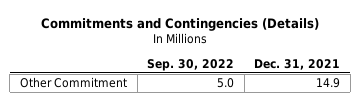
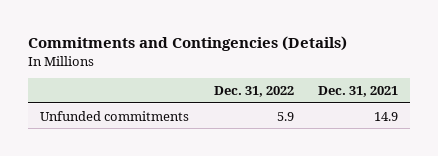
[147,58,235,71] Sep. 30, 2022 -> none
none -> [213,86,294,98] Dec. 31, 2022
[20,77,128,89] Other Commitment -> [40,110,190,121] Unfunded commitments

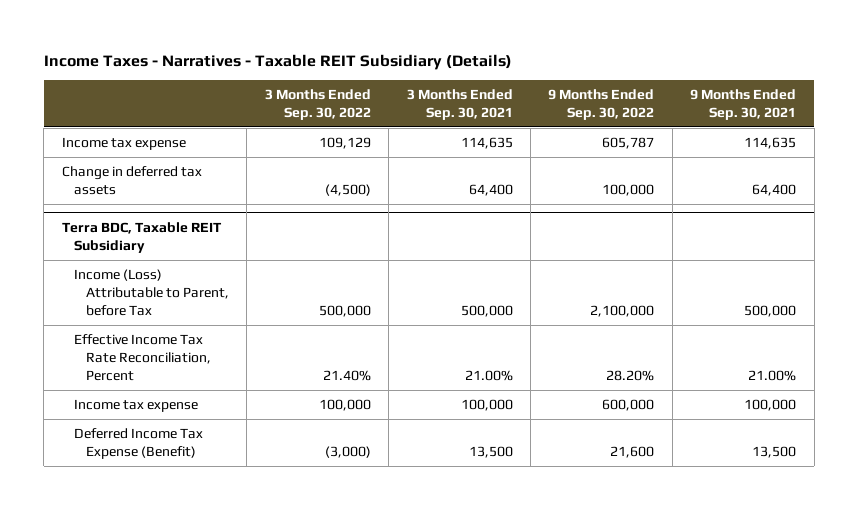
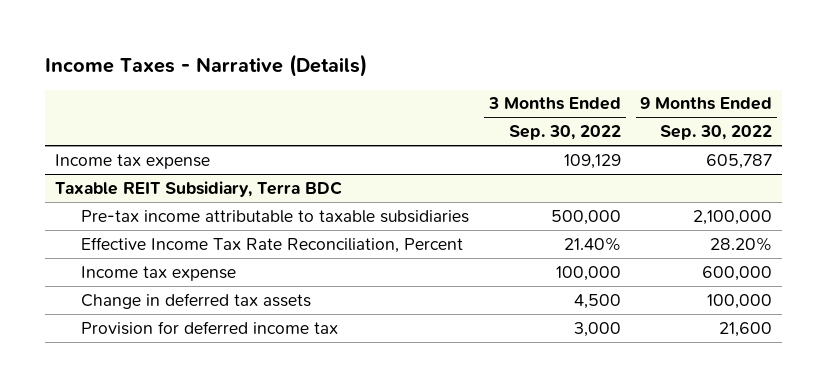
[43,53,512,70] Income Taxes - Narratives - Taxable REIT Subsidiary (Details) -> [45,54,368,78] Income Taxes - Narrative (Details)
[406,88,513,120] 3 Months Ended Sep. 30, 2021 -> none
[690,88,797,120] 9 Months Ended Sep. 30, 2021 -> none
[61,166,202,196] Change in deferred tax assets -> none
[61,222,222,254] Terra BDC, Taxable REIT Subsidiary -> [54,180,342,197] Taxable REIT Subsidiary, Terra BDC
[73,269,229,317] Income (Loss) Attributable to Parent, before Tax -> [81,209,470,223] Pre-tax income attributable to taxable subsidiaries
none -> [81,292,312,309] Change in deferred tax assets
[73,428,203,460] Deferred Income Tax Expense (Benefit) -> [81,320,339,335] Provision for deferred income tax
[324,446,371,459] (3,000) -> [573,321,621,337] 3,000

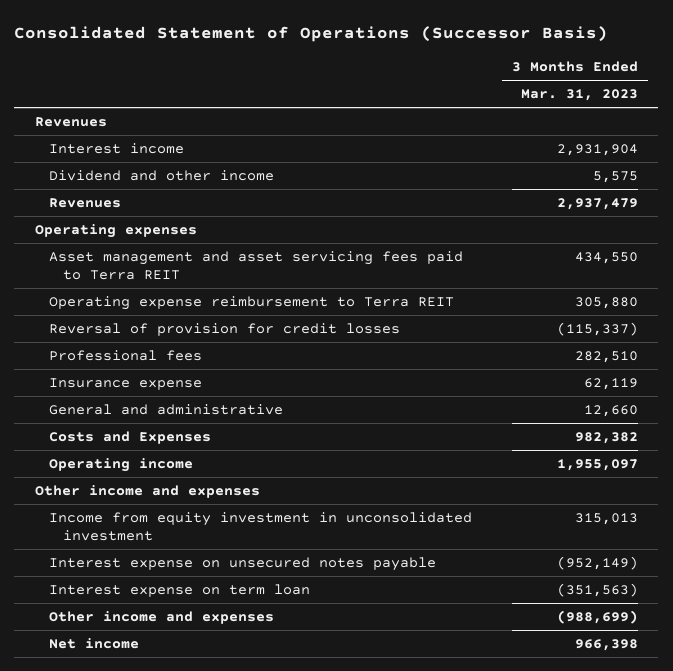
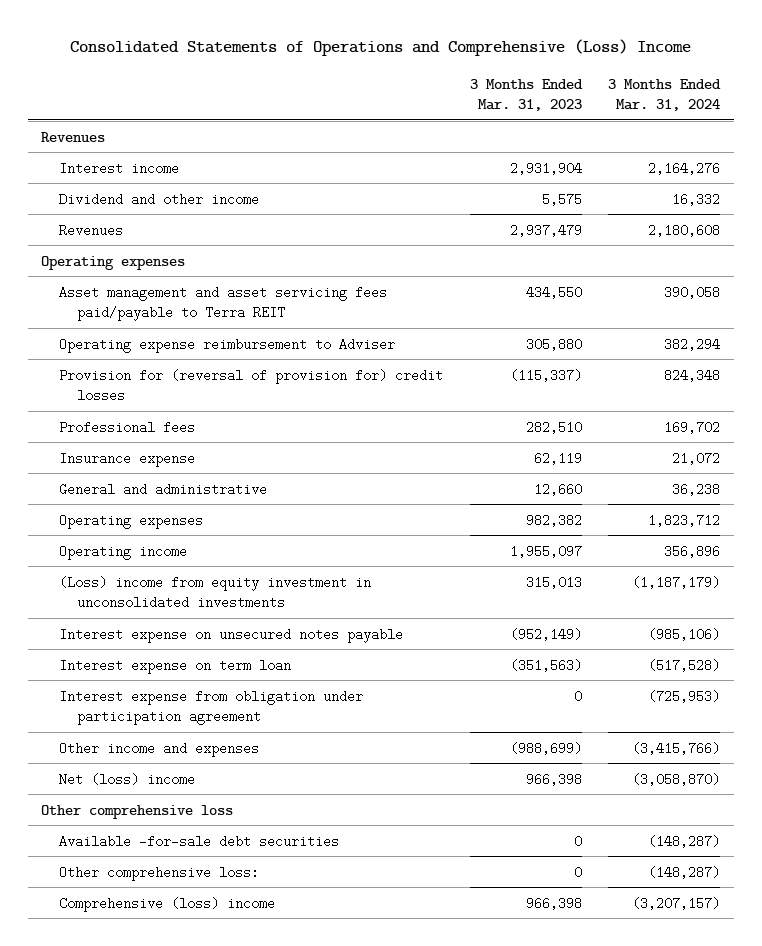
[14,25,609,42] Consolidated Statement of Operations (Successor Basis) -> [69,39,691,57] Consolidated Statements of Operations and Comprehensive (Loss) Income
none -> [608,78,722,111] 3 Months Ended Mar. 31, 2024
[48,251,463,280] Asset management and asset servicing fees paid to Terra REIT -> [59,285,388,321] Asset management and asset servicing fees paid/payable to Terra REIT
[48,296,454,311] Operating expense reimbursement to Terra REIT -> [59,337,396,353] Operating expense reimbursement to Adviser
[48,323,400,337] Reversal of provision for credit losses -> [59,368,444,402] Provision for (reversal of provision for) credit losses
[48,431,211,445] Costs and Expenses -> [59,513,204,529] Operating expenses
[34,485,260,499] Other income and expenses -> none
[48,512,472,541] Income from equity investment in unconsolidated investment -> [59,575,372,609] (Loss) income from equity investment in unconsolidated investments
none -> [59,689,364,725] Interest expense from obligation under participation agreement
[48,638,139,650] Net income -> [59,772,196,786] Net (loss) income
none -> [41,804,234,819] Other comprehensive loss
none -> [59,834,340,848] Available -for-sale debt securities
none -> [59,865,260,881] Other comprehensive loss:
none -> [59,896,276,912] Comprehensive (loss) income

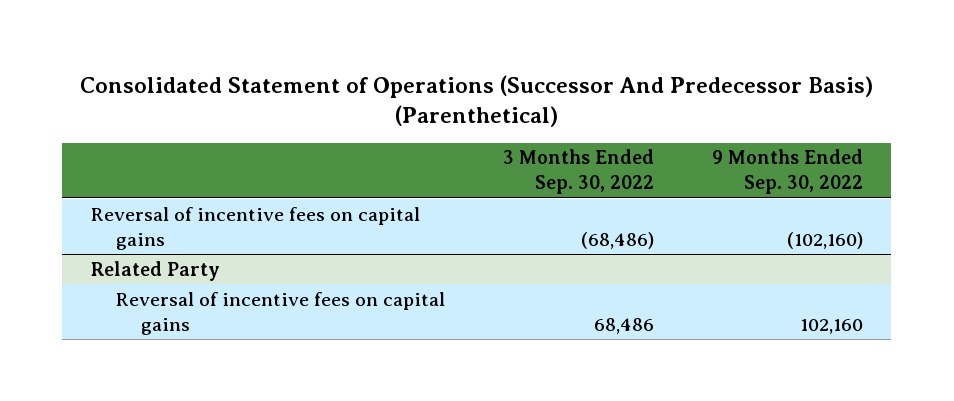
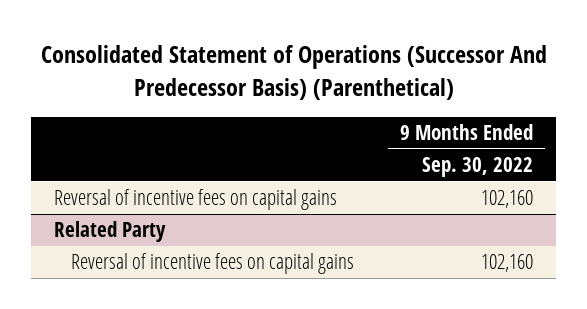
[502,149,654,195] 3 Months Ended Sep. 30, 2022 -> none
[786,231,863,249] (102,160) -> [481,190,534,209] 102,160

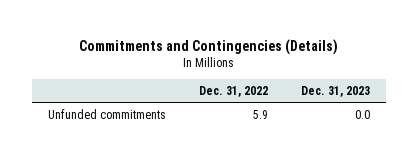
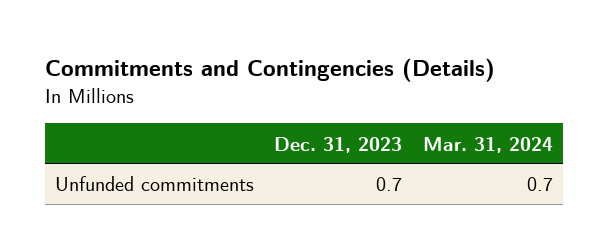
[199,86,269,98] Dec. 31, 2022 -> none
none -> [422,136,553,153] Mar. 31, 2024
[355,109,371,119] 0.0 -> [376,177,403,192] 0.7

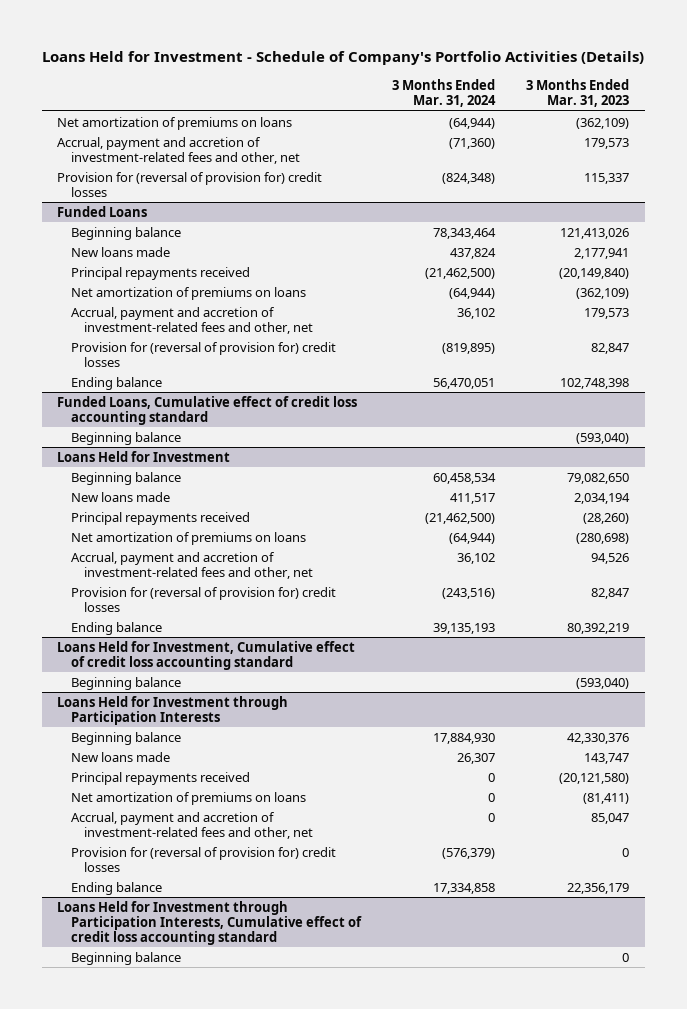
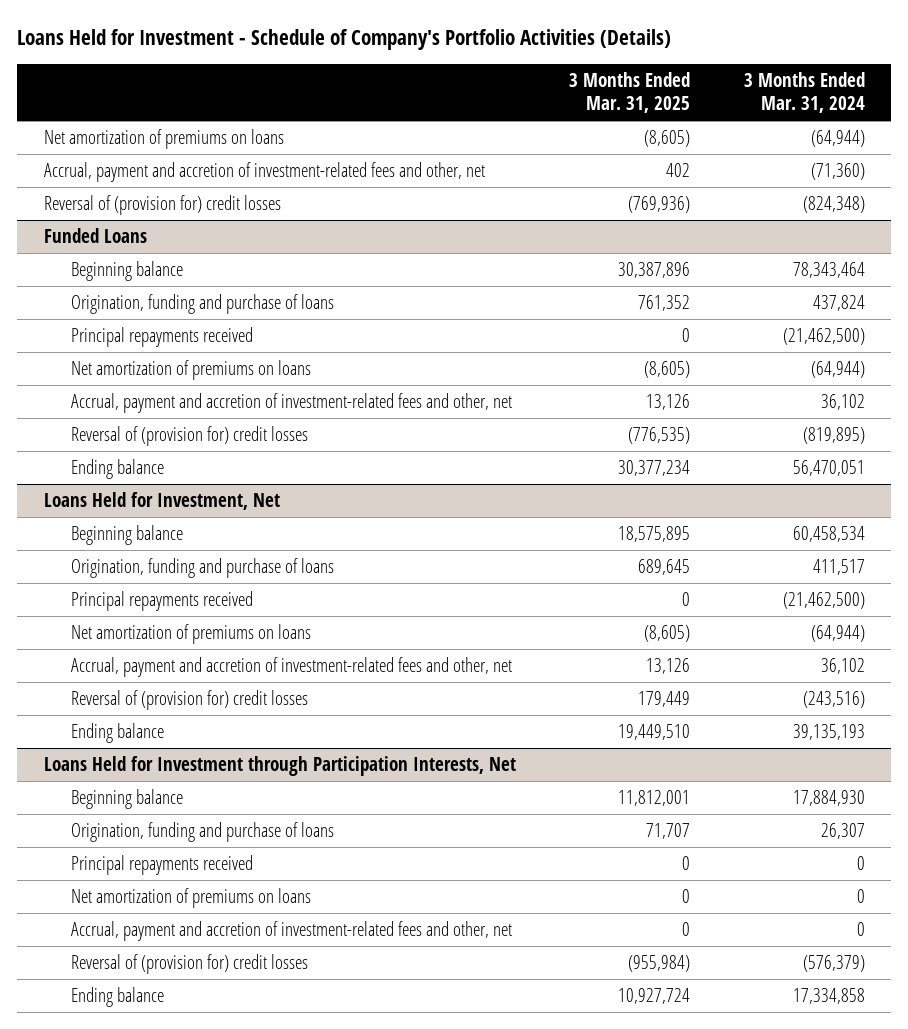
[526,78,630,108] 3 Months Ended Mar. 31, 2023 -> none
none -> [569,71,691,114] 3 Months Ended Mar. 31, 2025
[57,171,323,197] Provision for (reversal of provision for) credit losses -> [43,195,281,216] Reversal of (provision for) credit losses
[70,246,170,257] New loans made -> [70,294,334,315] Origination, funding and purchase of loans
[70,341,336,367] Provision for (reversal of provision for) credit losses -> [70,426,308,447] Reversal of (provision for) credit losses
[57,395,358,425] Funded Loans, Cumulative effect of credit loss accounting standard -> none
[70,431,181,445] Beginning balance -> none
[57,450,231,462] Loans Held for Investment -> [43,492,280,511] Loans Held for Investment, Net
[70,491,170,502] New loans made -> [70,558,334,579] Origination, funding and purchase of loans
[70,586,336,612] Provision for (reversal of provision for) credit losses -> [70,690,308,711] Reversal of (provision for) credit losses
[57,640,356,670] Loans Held for Investment, Cumulative effect of credit loss accounting standard -> none
[70,676,181,690] Beginning balance -> none
[57,695,289,725] Loans Held for Investment through Participation Interests -> [43,756,516,777] Loans Held for Investment through Participation Interests, Net
[70,751,170,762] New loans made -> [70,822,334,843] Origination, funding and purchase of loans
[70,846,336,872] Provision for (reversal of provision for) credit losses -> [70,954,308,975] Reversal of (provision for) credit losses
[57,900,362,946] Loans Held for Investment through Participation Interests, Cumulative effect of credit loss accounting standard -> none
[70,951,181,965] Beginning balance -> none

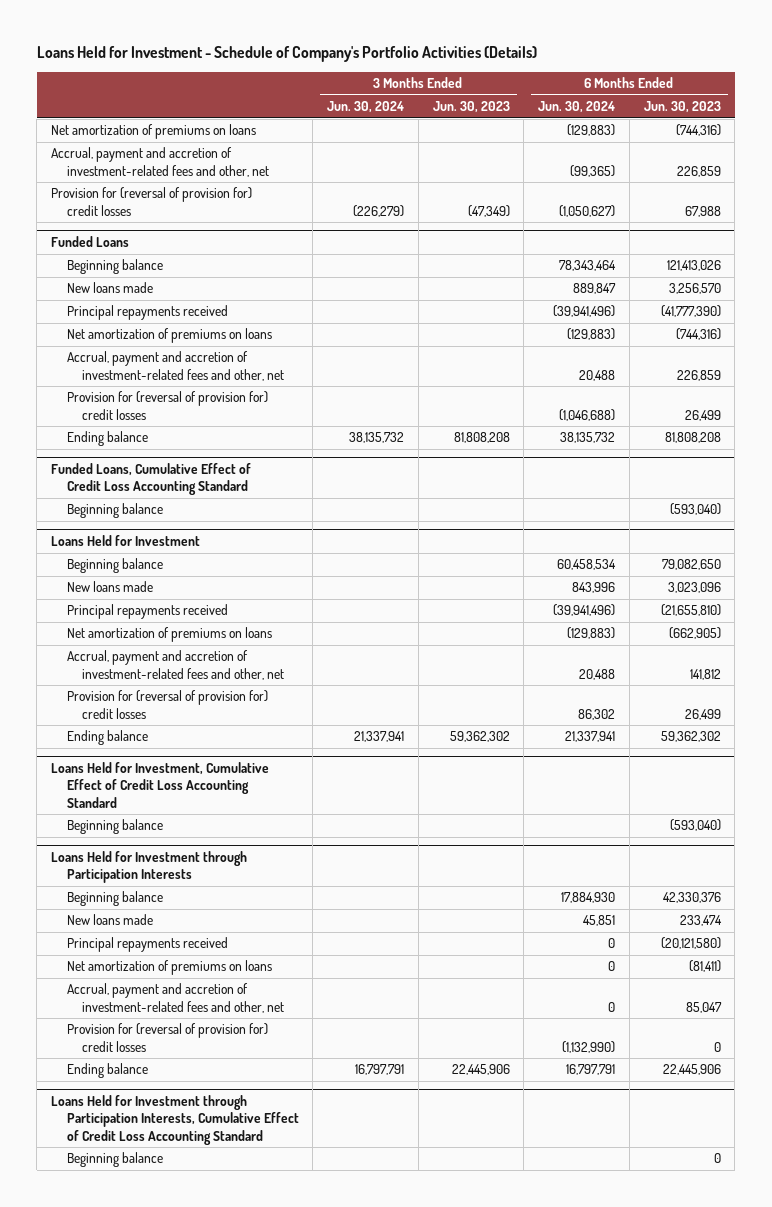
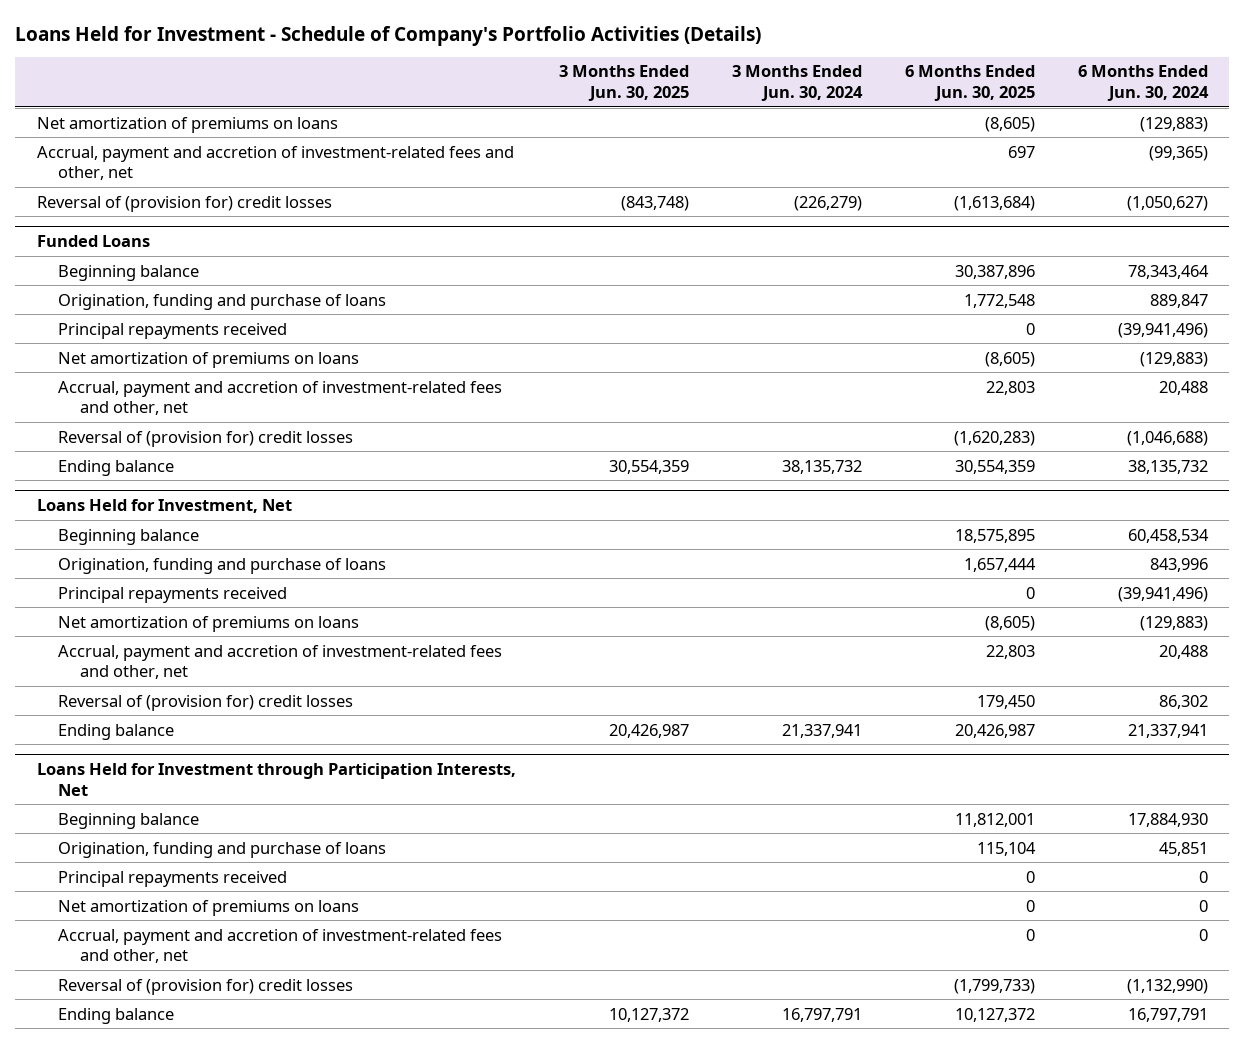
[432,101,510,114] Jun. 30, 2023 -> none
[643,101,721,114] Jun. 30, 2023 -> none
none -> [558,65,689,102] 3 Months Ended Jun. 30, 2025
none -> [904,65,1035,102] 6 Months Ended Jun. 30, 2025
[51,187,253,216] Provision for (reversal of provision for) credit losses -> [36,195,332,212] Reversal of (provision for) credit losses
[66,282,153,294] New loans made -> [58,293,387,310] Origination, funding and purchase of loans
[66,391,268,420] Provision for (reversal of provision for) credit losses -> [58,430,354,447] Reversal of (provision for) credit losses
[51,463,252,496] Funded Loans, Cumulative Effect of Credit Loss Accounting Standard -> none
[66,503,163,519] Beginning balance -> none
[51,535,201,547] Loans Held for Investment -> [36,498,292,513] Loans Held for Investment, Net
[66,581,153,593] New loans made -> [58,557,387,574] Origination, funding and purchase of loans
[66,690,268,719] Provision for (reversal of provision for) credit losses -> [58,694,354,711] Reversal of (provision for) credit losses
[51,762,270,808] Loans Held for Investment, Cumulative Effect of Credit Loss Accounting Standard -> none
[66,819,163,835] Beginning balance -> none
[51,851,248,884] Loans Held for Investment through Participation Interests -> [36,762,516,796] Loans Held for Investment through Participation Interests, Net
[66,914,153,926] New loans made -> [58,841,387,858] Origination, funding and purchase of loans
[66,1023,268,1052] Provision for (reversal of provision for) credit losses -> [58,978,354,995] Reversal of (provision for) credit losses
[51,1095,299,1145] Loans Held for Investment through Participation Interests, Cumulative Effect of Credit Loss Accounting Standard -> none
[66,1152,163,1168] Beginning balance -> none

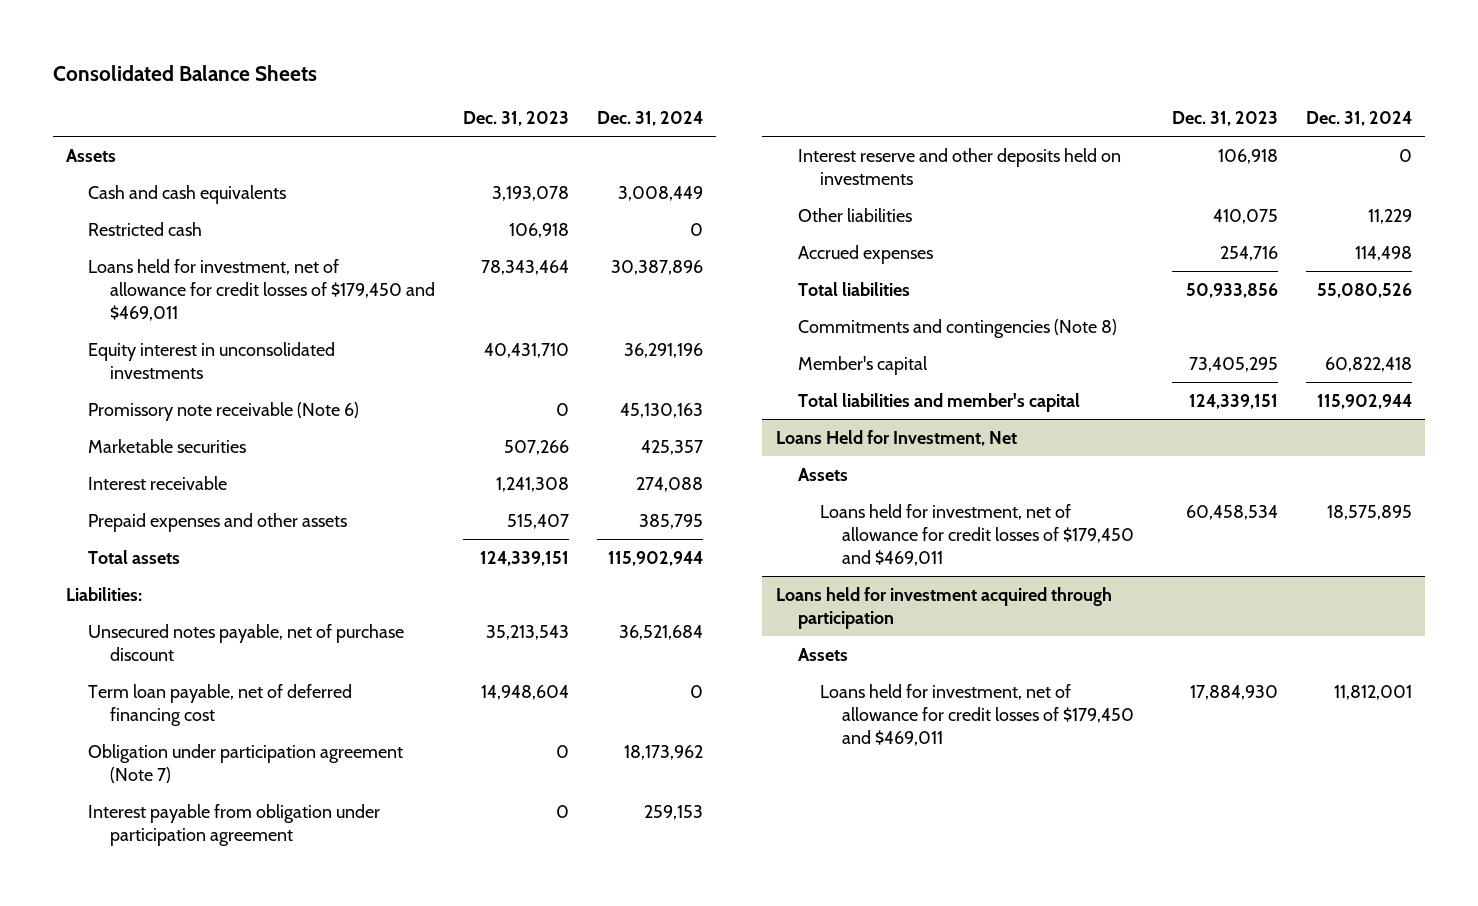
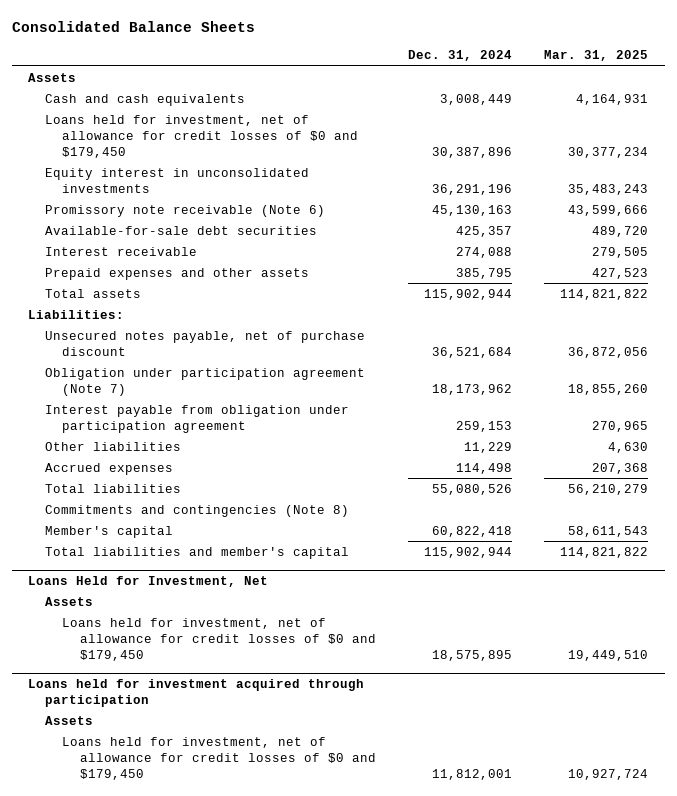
[463,111,570,127] Dec. 31, 2023 -> none
none -> [544,50,649,62] Mar. 31, 2025
[88,221,203,236] Restricted cash -> none
[88,258,436,322] Loans held for investment, net of allowance for credit losses of $179,450 and $469,011 -> [45,114,359,158] Loans held for investment, net of allowance for credit losses of $0 and $179,450
[88,438,247,453] Marketable securities -> [45,225,318,235] Available-for-sale debt securities
[88,683,353,726] Term loan payable, net of deferred financing cost -> none
[797,147,1121,185] Interest reserve and other deposits held on investments -> none
[819,503,1134,567] Loans held for investment, net of allowance for credit losses of $179,450 and $469,011 -> [62,617,376,661] Loans held for investment, net of allowance for credit losses of $0 and $179,450
[819,683,1134,747] Loans held for investment, net of allowance for credit losses of $179,450 and $469,011 -> [62,736,376,780] Loans held for investment, net of allowance for credit losses of $0 and $179,450

